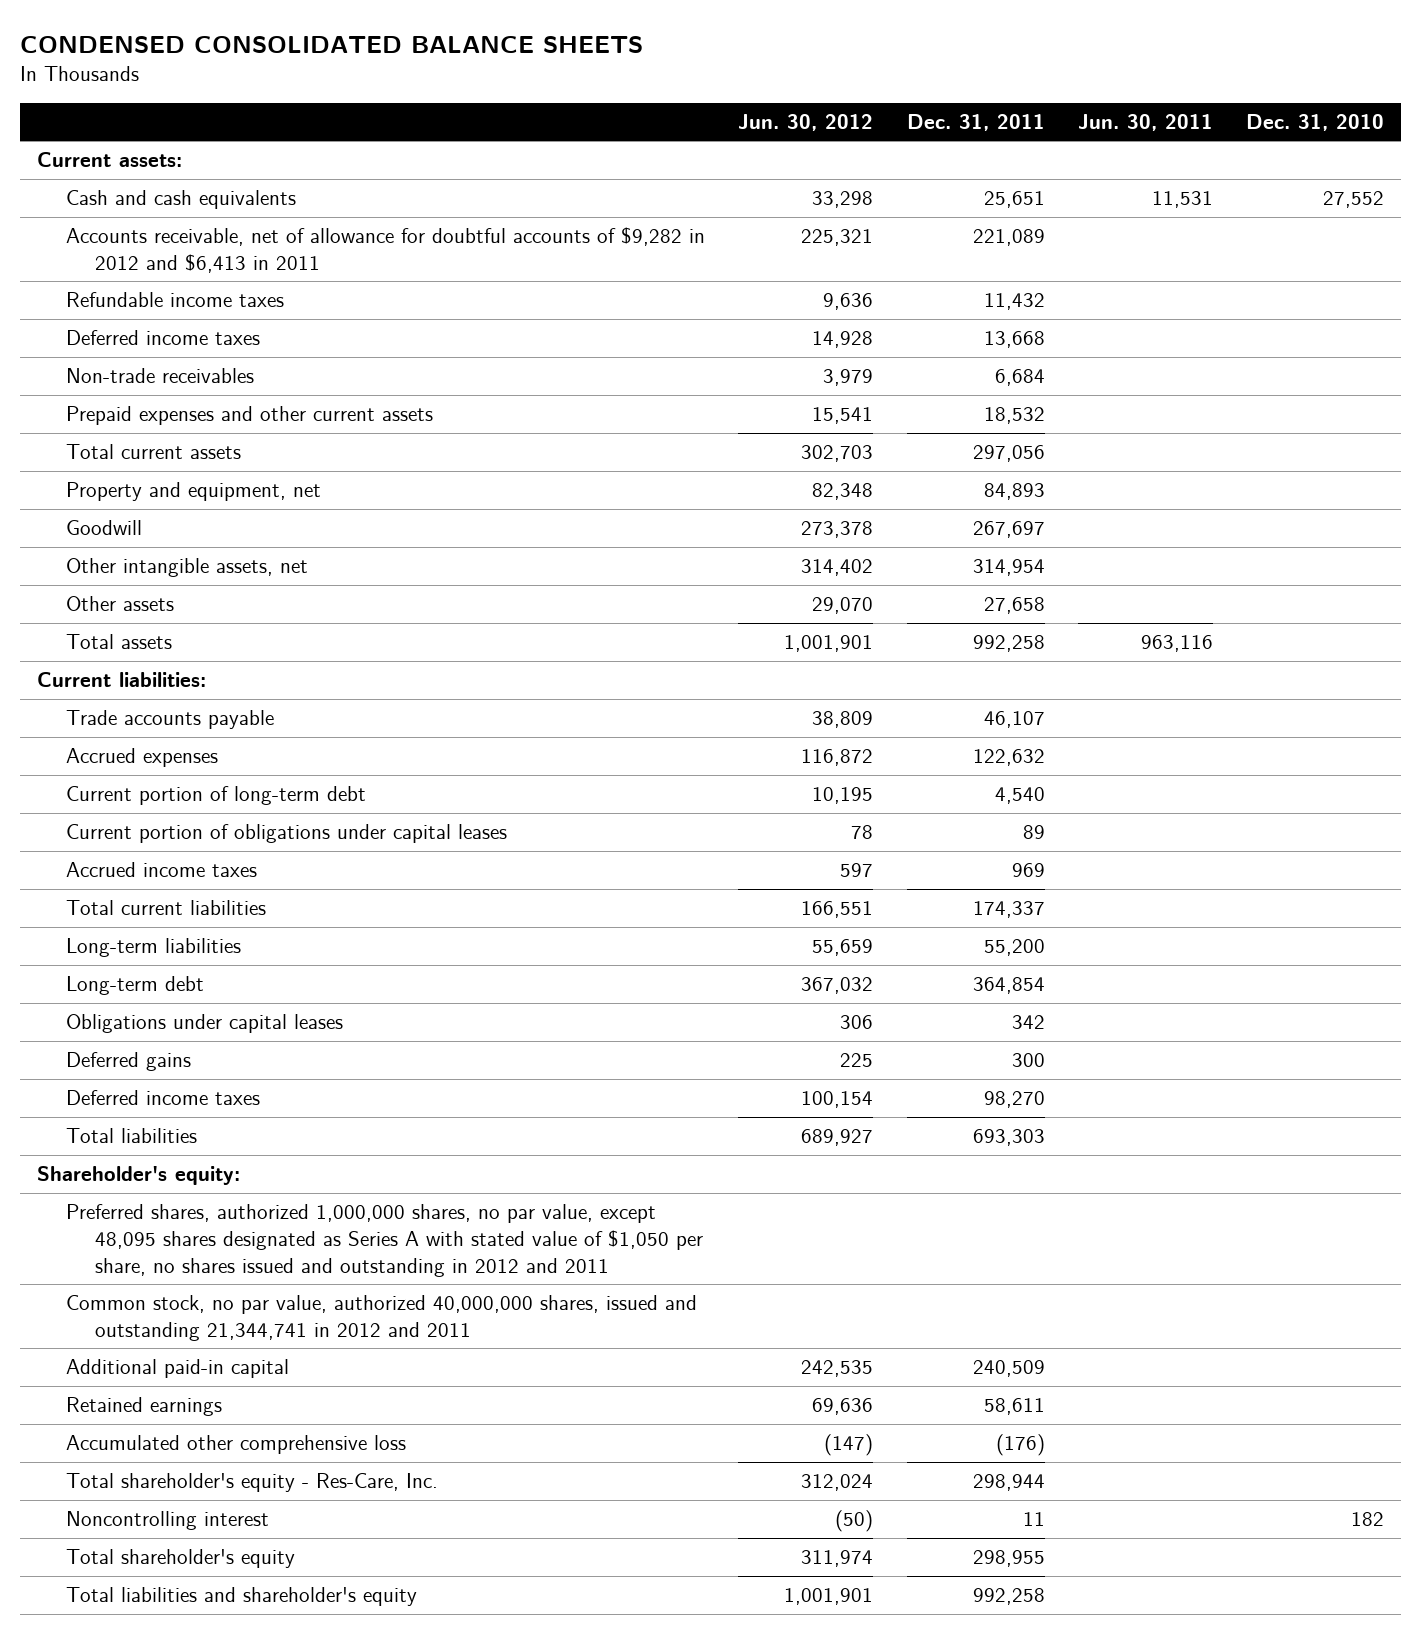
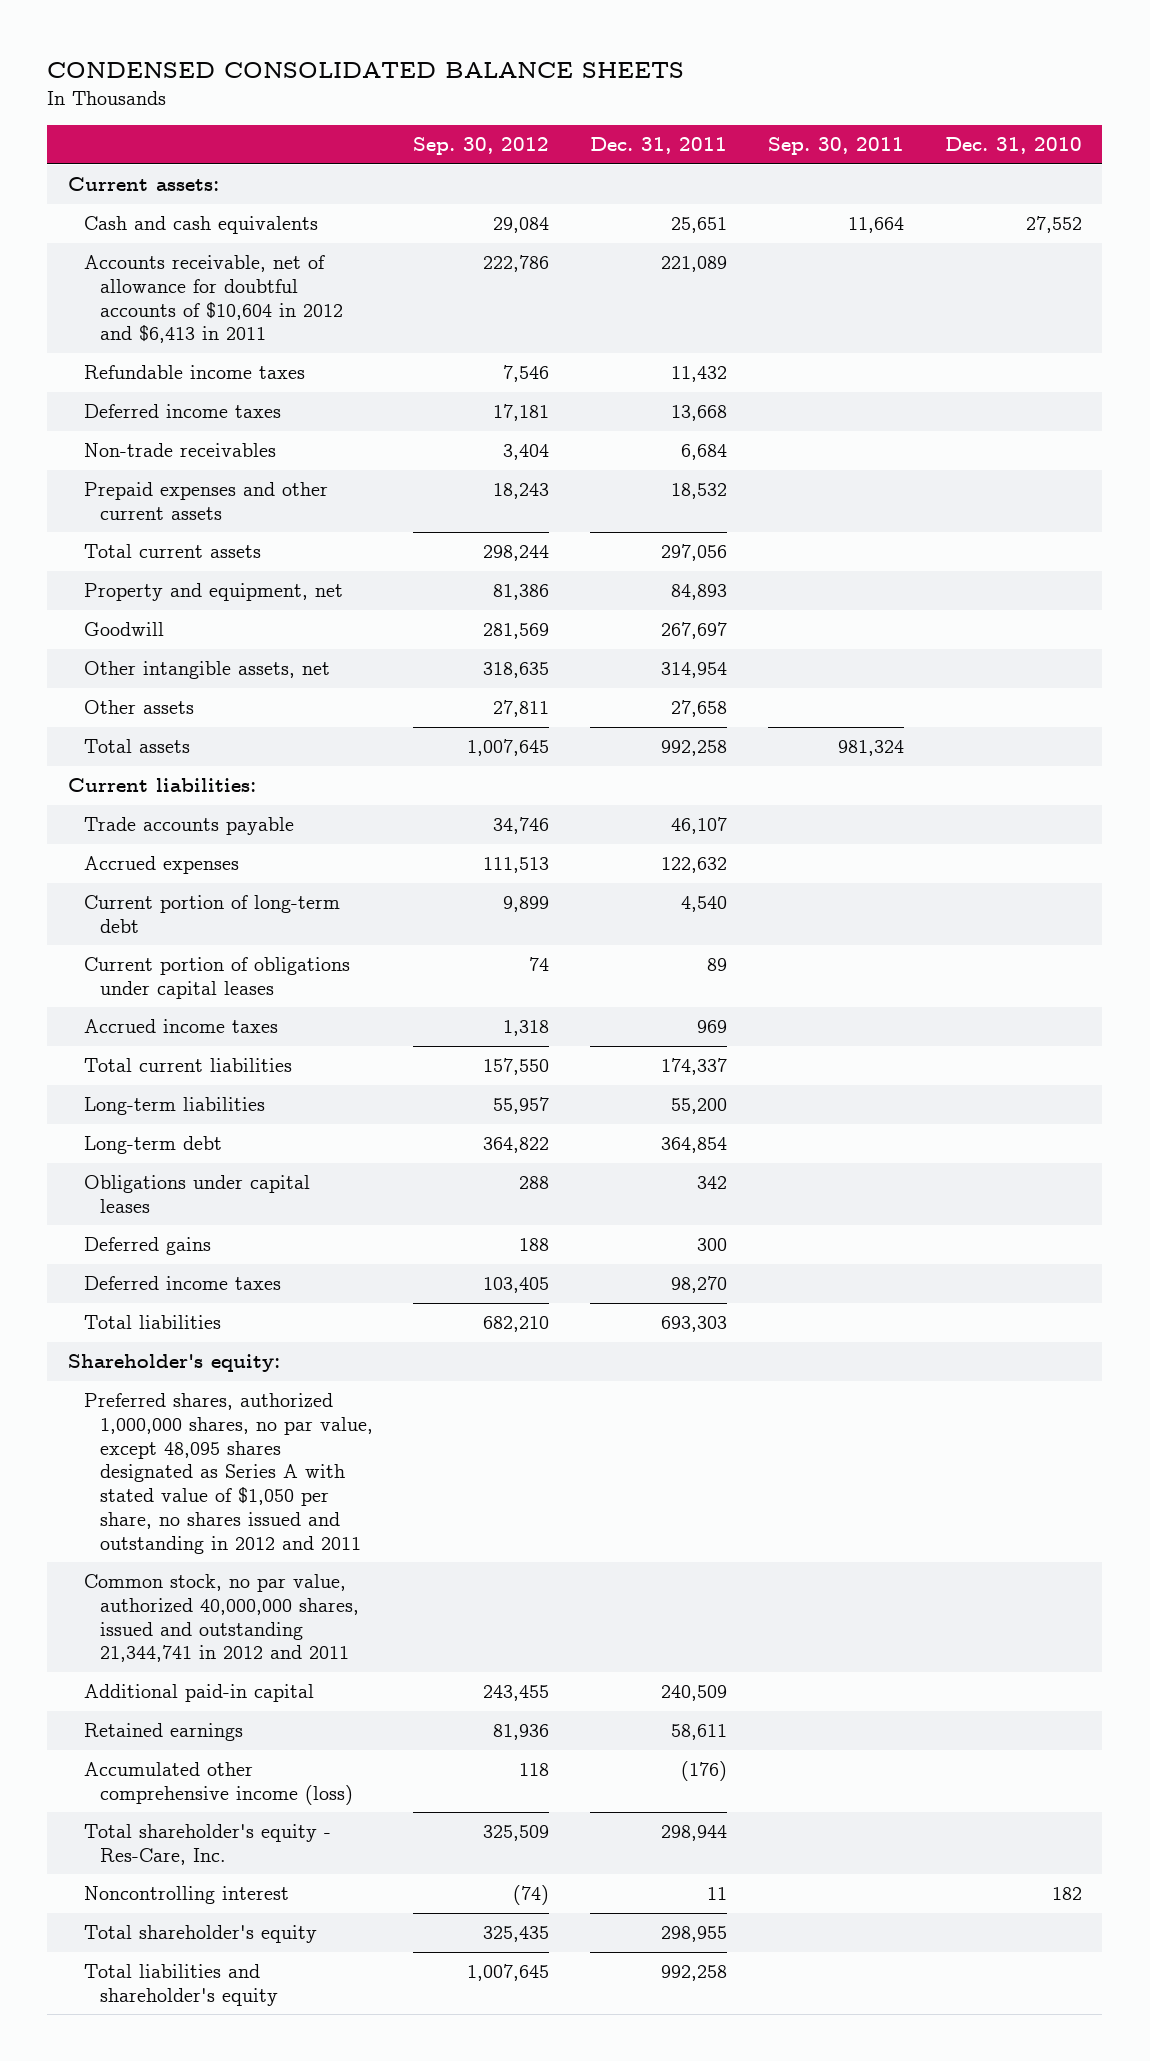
[738,113,874,131] Jun. 30, 2012 -> none
[1078,113,1214,131] Jun. 30, 2011 -> none
none -> [413,137,550,156] Sep. 30, 2012
none -> [768,137,905,156] Sep. 30, 2011
[65,227,705,274] Accounts receivable, net of allowance for doubtful accounts of $9,282 in 2012 and $6,413 in 2011 -> [83,255,343,344] Accounts receivable, net of allowance for doubtful accounts of $10,604 in 2012 and $6,413 in 2011
[65,1435,406,1455] Accumulated other comprehensive loss -> [83,1762,353,1805] Accumulated other comprehensive income (loss)

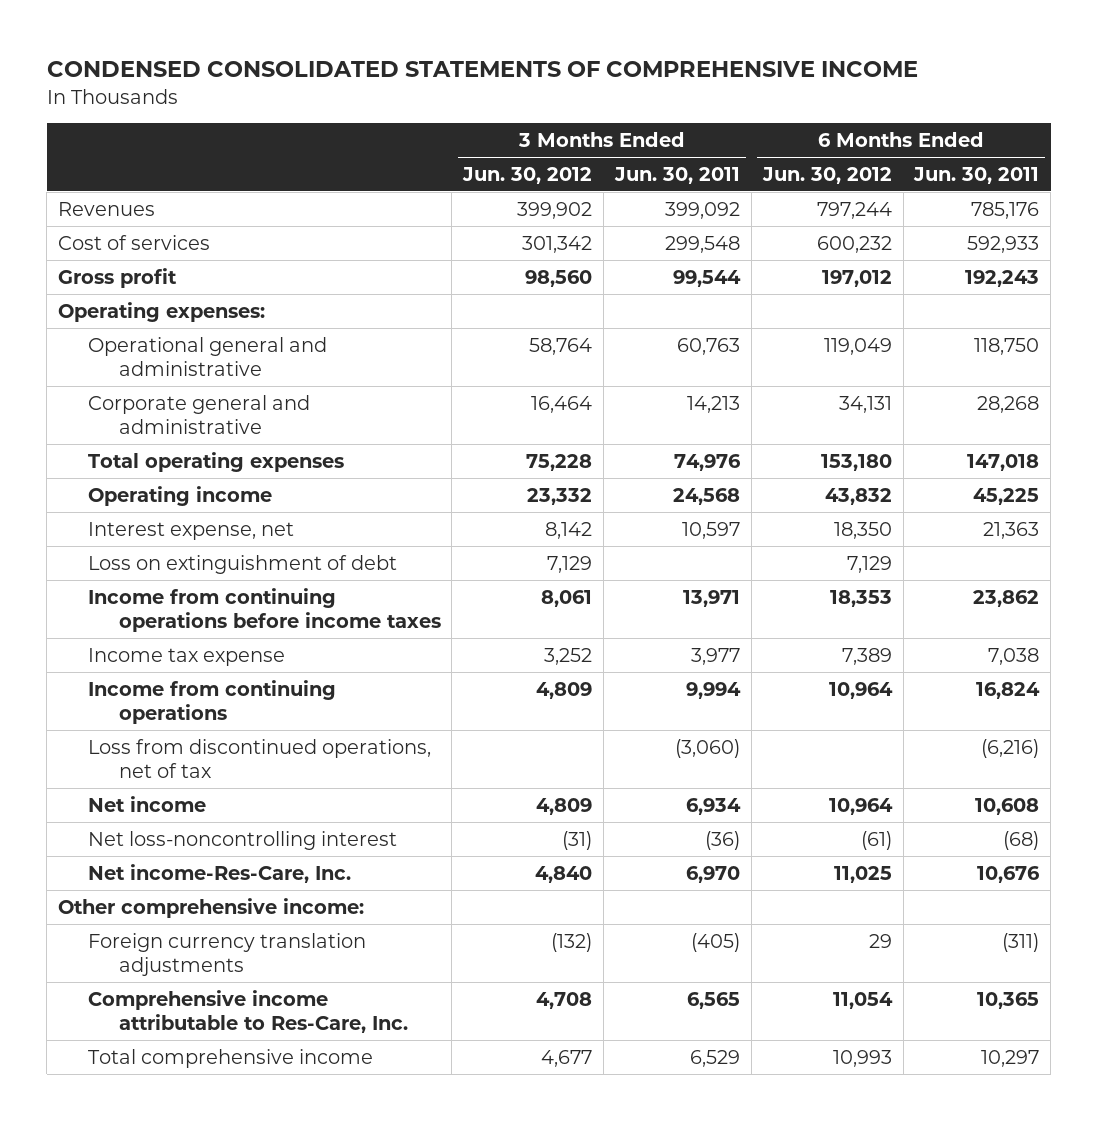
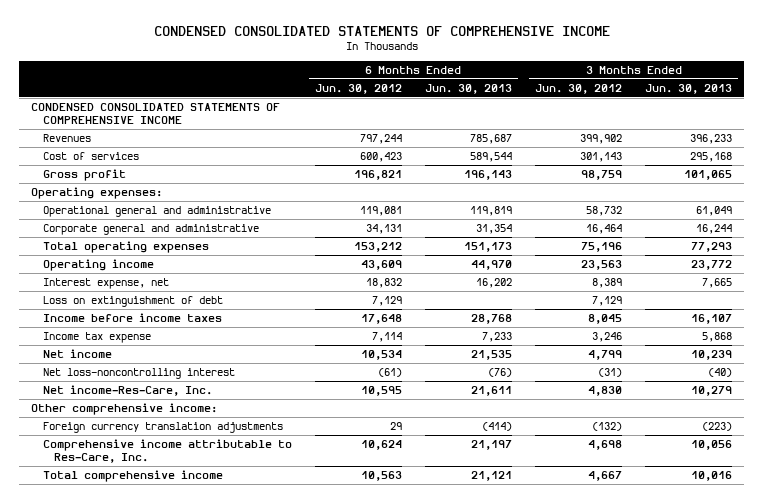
[613,166,740,184] Jun. 30, 2011 -> none
[913,166,1040,184] Jun. 30, 2011 -> none
none -> [424,83,512,94] Jun. 30, 2013
none -> [645,83,733,94] Jun. 30, 2013
none -> [30,102,280,125] CONDENSED CONSOLIDATED STATEMENTS OF COMPREHENSIVE INCOME
[522,235,593,253] 301,342 -> [580,151,623,162] 301,143
[816,235,892,253] 600,232 -> [359,151,402,162] 600,423
[525,269,593,287] 98,560 -> [581,169,623,180] 98,759
[821,269,892,287] 197,012 -> [353,169,402,180] 196,821
[529,337,593,355] 58,764 -> [586,205,623,216] 58,732
[823,337,892,355] 119,049 -> [359,205,402,216] 119,081
[526,453,593,471] 75,228 -> [581,241,623,252] 75,196
[820,453,892,471] 153,180 -> [353,241,402,252] 153,212
[527,487,593,505] 23,332 -> [581,259,623,270] 23,563
[824,487,892,505] 43,832 -> [360,259,402,270] 43,609
[545,521,593,539] 8,142 -> [592,277,623,288] 8,389
[833,521,892,539] 18,350 -> [365,277,402,288] 18,832
[88,679,337,725] Income from continuing operations -> none
[88,738,432,779] Loss from discontinued operations, net of tax -> none
[88,587,441,633] Income from continuing operations before income taxes -> [42,312,222,322] Income before income taxes
[541,589,593,607] 8,061 -> [588,313,623,324] 8,045
[829,589,892,607] 18,353 -> [360,313,402,324] 17,648
[544,647,593,665] 3,252 -> [592,331,623,342] 3,246
[841,647,892,665] 7,389 -> [371,331,402,342] 7,114
[536,797,593,815] 4,809 -> [588,349,623,360] 4,799
[828,797,893,815] 10,964 -> [360,349,402,360] 10,534
[535,865,593,883] 4,840 -> [588,385,623,396] 4,830
[833,865,892,883] 11,025 -> [360,385,402,396] 10,595
[536,991,593,1009] 4,708 -> [588,439,623,450] 4,698
[832,991,893,1009] 11,054 -> [360,439,402,450] 10,624
[541,1049,593,1067] 4,677 -> [588,470,623,481] 4,667
[832,1049,892,1067] 10,993 -> [360,470,402,481] 10,563

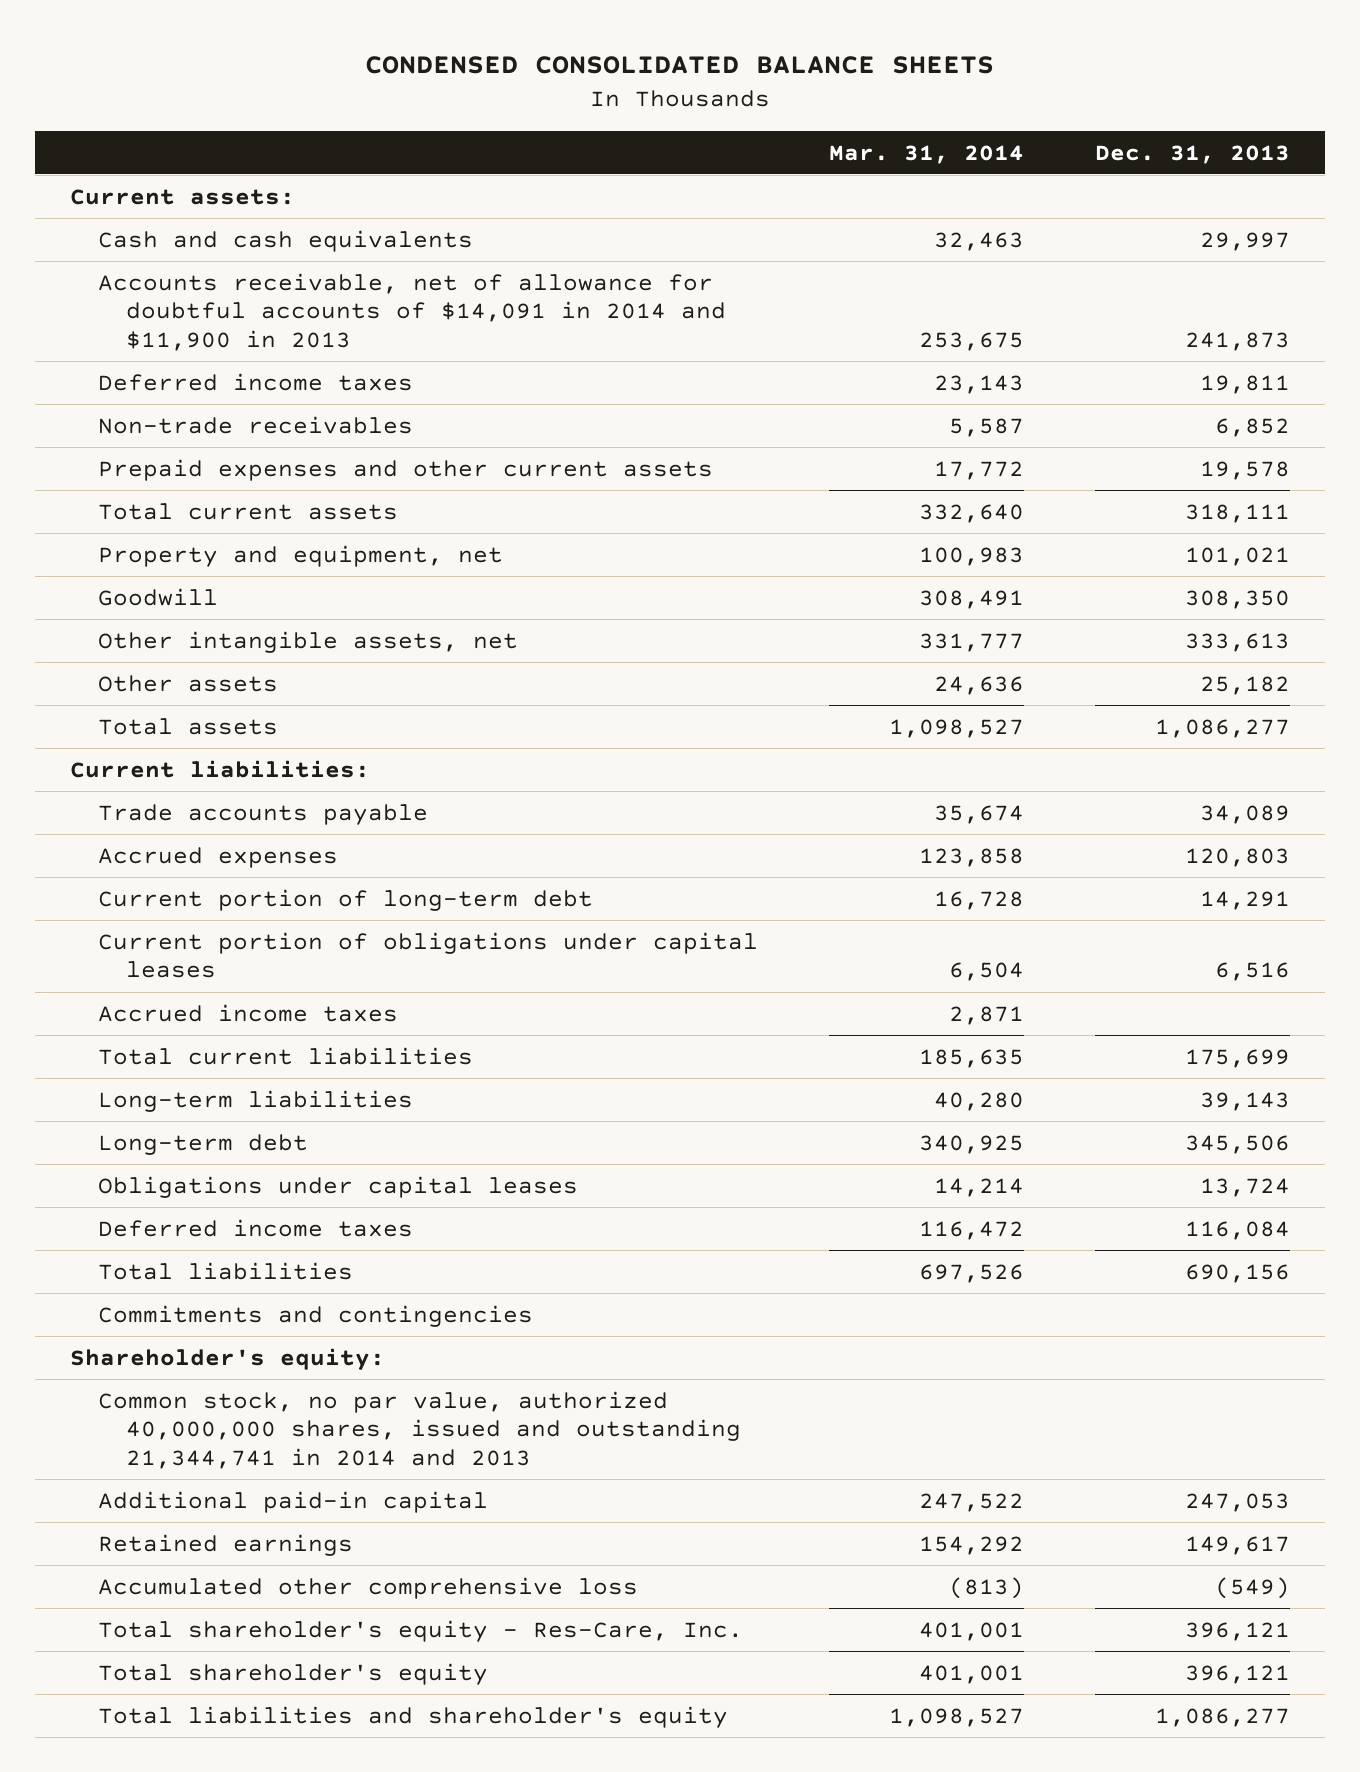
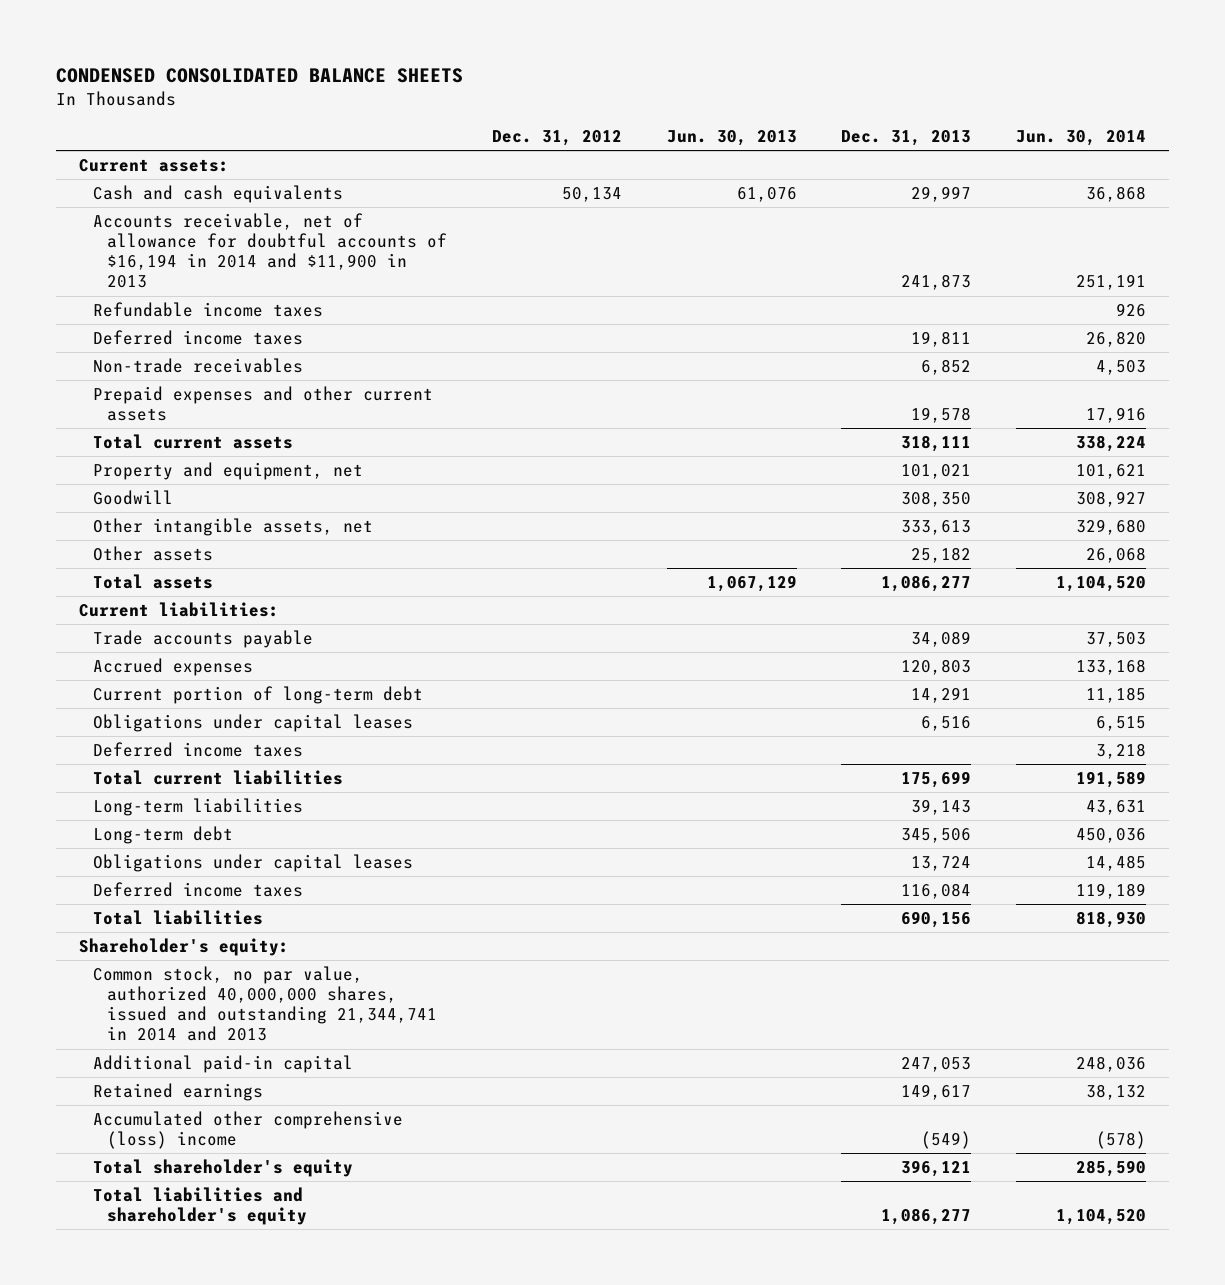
[828,144,1024,164] Mar. 31, 2014 -> none
none -> [491,130,622,147] Dec. 31, 2012
none -> [666,130,797,147] Jun. 30, 2013
none -> [1016,130,1147,147] Jun. 30, 2014
[97,272,726,351] Accounts receivable, net of allowance for doubtful accounts of $14,091 in 2014 and $11,900 in 2013 -> [92,212,447,289] Accounts receivable, net of allowance for doubtful accounts of $16,194 in 2014 and $11,900 in 2013
none -> [92,301,323,317] Refundable income taxes
[97,931,758,979] Current portion of obligations under capital leases -> [92,713,413,732] Obligations under capital leases
[97,1003,398,1022] Accrued income taxes -> [92,741,303,757] Deferred income taxes
[97,1304,533,1327] Commitments and contingencies -> none
[97,1619,743,1642] Total shareholder's equity - Res-Care, Inc. -> none
[97,1576,638,1599] Accumulated other comprehensive loss -> [92,1110,403,1150] Accumulated other comprehensive (loss) income

